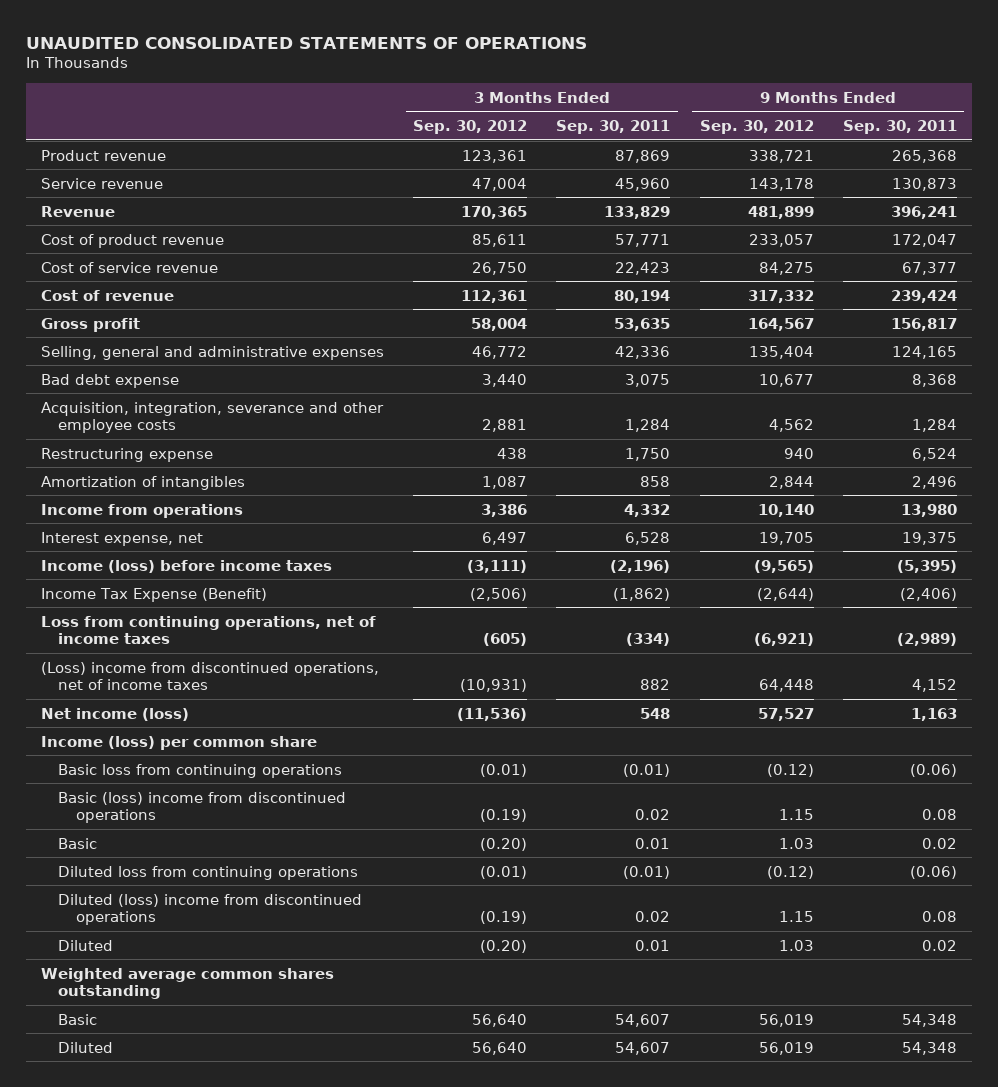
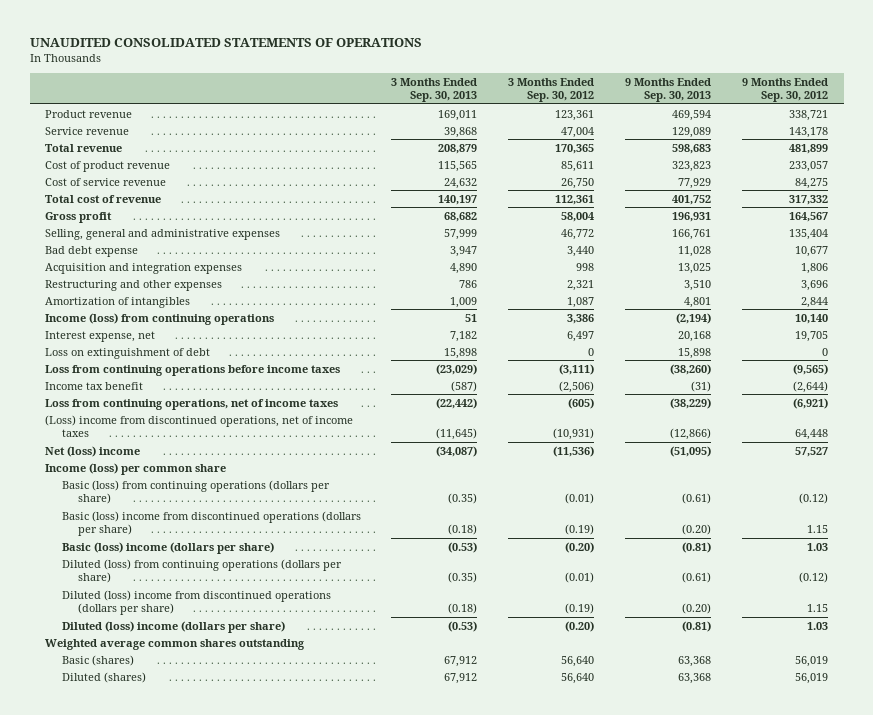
[556,119,671,134] Sep. 30, 2011 -> none
[843,119,958,134] Sep. 30, 2011 -> none
none -> [391,77,478,103] 3 Months Ended Sep. 30, 2013
none -> [625,77,712,103] 9 Months Ended Sep. 30, 2013
[40,205,115,217] Revenue -> [45,143,123,152] Total revenue
[40,289,174,301] Cost of revenue -> [45,194,162,203] Total cost of revenue
[40,401,384,434] Acquisition, integration, severance and other employee costs -> none
none -> [45,262,243,274] Acquisition and integration expenses
[40,447,213,462] Restructuring expense -> [45,279,223,291] Restructuring and other expenses
[496,447,527,459] 438 -> [567,279,595,291] 2,321
[783,447,814,459] 940 -> [801,279,829,291] 3,696
[40,503,243,518] Income from operations -> [45,312,275,325] Income (loss) from continuing operations
none -> [45,347,211,359] Loss on extinguishment of debt
[40,559,332,573] Income (loss) before income taxes -> [45,364,341,376] Loss from continuing operations before income taxes
[40,587,267,602] Income Tax Expense (Benefit) -> [45,381,144,390] Income tax benefit
[40,707,189,721] Net income (loss) -> [45,445,141,457] Net (loss) income
[58,763,343,778] Basic loss from continuing operations -> [61,479,330,505] Basic (loss) from continuing operations (dollars per share)
[58,791,347,824] Basic (loss) income from discontinued operations -> [61,510,361,537] Basic (loss) income from discontinued operations (dollars per share)
[58,837,98,849] Basic -> [61,541,274,554] Basic (loss) income (dollars per share)
[58,865,359,880] Diluted loss from continuing operations -> [61,558,342,584] Diluted (loss) from continuing operations (dollars per share)
[58,893,363,926] Diluted (loss) income from discontinued operations -> [61,589,331,616] Diluted (loss) income from discontinued operations (dollars per share)
[58,939,114,951] Diluted -> [61,620,285,633] Diluted (loss) income (dollars per share)
[58,1013,98,1025] Basic -> [61,654,134,666] Basic (shares)
[58,1041,114,1053] Diluted -> [61,671,146,683] Diluted (shares)

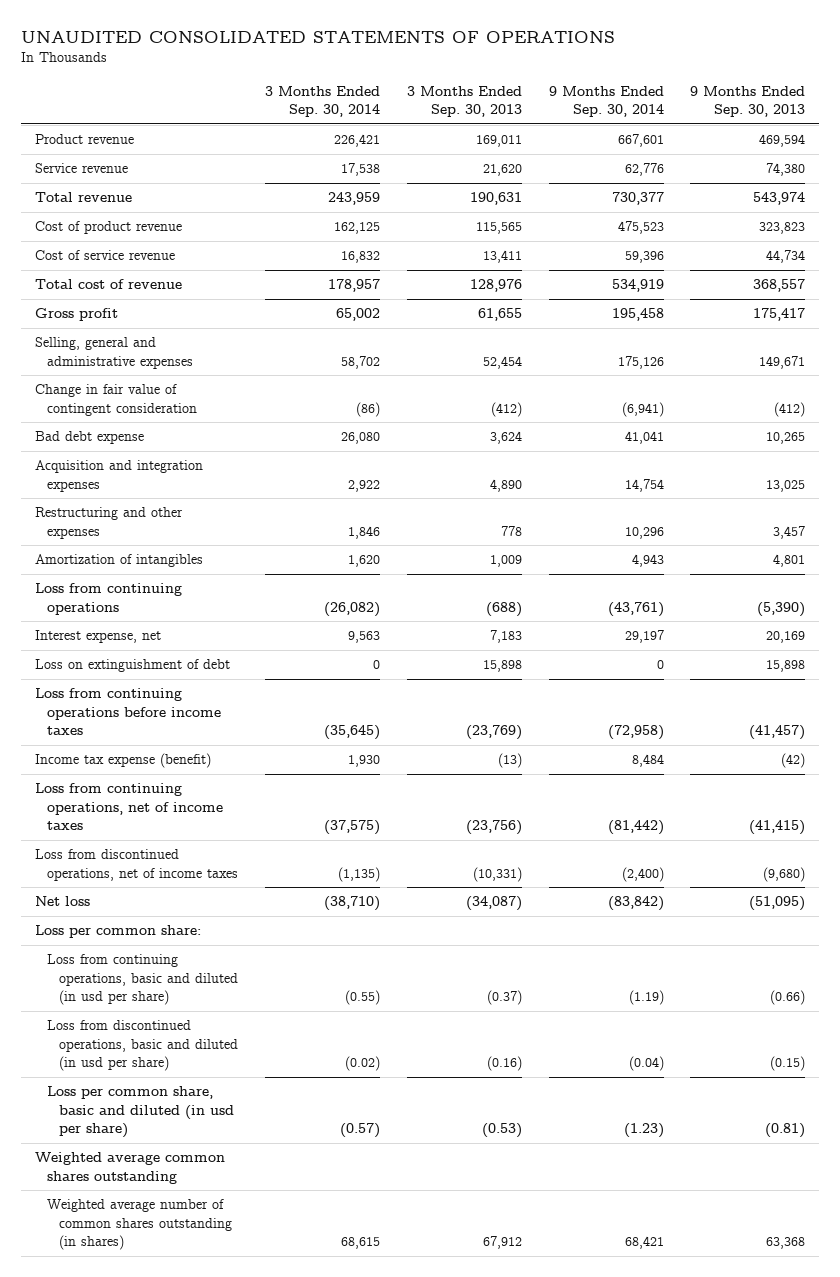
[508,77,595,103] 3 Months Ended Sep. 30, 2012 -> none
[742,77,829,103] 9 Months Ended Sep. 30, 2012 -> none
none -> [265,85,381,118] 3 Months Ended Sep. 30, 2014
none -> [548,85,664,118] 9 Months Ended Sep. 30, 2014
[444,126,478,138] 39,868 -> [482,164,522,177] 21,620
[672,126,712,138] 129,089 -> [766,163,806,177] 74,380
[438,143,478,154] 208,879 -> [469,192,522,206] 190,631
[672,143,712,154] 598,683 -> [753,192,806,206] 543,974
[444,177,478,189] 24,632 -> [482,250,522,264] 13,411
[678,177,712,189] 77,929 -> [766,250,806,264] 44,734
[438,194,478,205] 140,197 -> [469,279,522,293] 128,976
[672,194,712,205] 401,752 -> [753,279,806,293] 368,557
[444,211,478,222] 68,682 -> [477,308,522,322] 61,655
[672,211,712,222] 196,931 -> [753,308,806,322] 175,417
[444,228,478,240] 57,999 -> [482,355,522,369] 52,454
[672,228,712,240] 166,761 -> [759,355,806,369] 149,671
none -> [34,384,198,416] Change in fair value of contingent consideration
[450,245,478,257] 3,947 -> [489,431,522,445] 3,624
[678,245,712,257] 11,028 -> [766,432,806,445] 10,265
[459,279,478,288] 786 -> [500,525,522,536] 778
[684,279,712,291] 3,510 -> [773,525,806,539] 3,457
[45,312,275,325] Income (loss) from continuing operations -> [34,583,182,615] Loss from continuing operations
[465,313,478,322] 51 -> [485,601,522,617] (688)
[676,312,712,324] (2,194) -> [757,601,806,617] (5,390)
[450,330,478,342] 7,182 -> [489,630,522,644] 7,183
[678,330,712,342] 20,168 -> [766,631,806,644] 20,169
[61,558,342,584] Diluted (loss) from continuing operations (dollars per share) -> none
[61,589,331,616] Diluted (loss) income from discontinued operations (dollars per share) -> none
[61,620,285,633] Diluted (loss) income (dollars per share) -> none
[436,363,478,375] (23,029) -> [465,725,522,741] (23,769)
[670,363,712,375] (38,260) -> [749,725,806,741] (41,457)
[45,381,144,390] Income tax benefit -> [34,753,211,769] Income tax expense (benefit)
[451,380,478,392] (587) -> [497,753,522,769] (13)
[691,380,712,392] (31) -> [781,753,806,769] (42)
[436,397,478,409] (22,442) -> [465,820,522,836] (23,756)
[670,397,712,409] (38,229) -> [749,820,806,836] (41,415)
[45,414,354,438] (Loss) income from discontinued operations, net of income taxes -> [34,849,239,881] Loss from discontinued operations, net of income taxes
[436,428,478,441] (11,645) -> [472,866,522,882] (10,331)
[670,428,712,441] (12,866) -> [763,866,806,882] (9,680)
[45,445,141,457] Net (loss) income -> [34,896,90,907] Net loss
[45,462,227,475] Income (loss) per common share -> [34,925,201,939] Loss per common share:
[61,479,330,505] Basic (loss) from continuing operations (dollars per share) -> [47,954,239,1006] Loss from continuing operations, basic and diluted (in usd per share)
[448,493,478,505] (0.35) -> [486,990,522,1006] (0.37)
[682,493,712,505] (0.61) -> [770,990,806,1006] (0.66)
[61,510,361,537] Basic (loss) income from discontinued operations (dollars per share) -> [47,1020,239,1072] Loss from discontinued operations, basic and diluted (in usd per share)
[448,524,478,536] (0.18) -> [486,1056,522,1072] (0.16)
[682,524,712,536] (0.20) -> [770,1056,806,1072] (0.15)
[61,541,274,554] Basic (loss) income (dollars per share) -> [47,1086,235,1139] Loss per common share, basic and diluted (in usd per share)
[61,671,146,683] Diluted (shares) -> none
[61,654,134,666] Basic (shares) -> [47,1199,233,1251] Weighted average number of common shares outstanding (in shares)

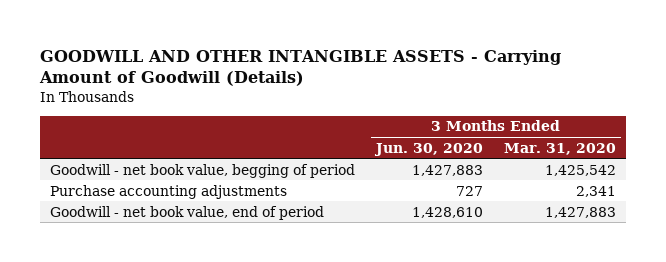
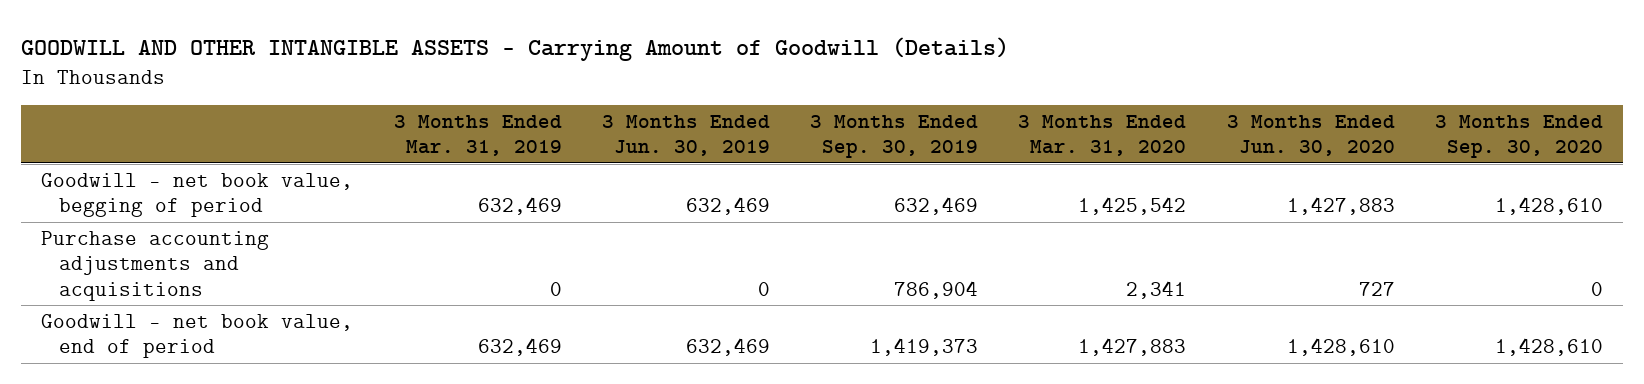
none -> [393,114,562,157] 3 Months Ended Mar. 31, 2019
none -> [601,114,770,157] 3 Months Ended Jun. 30, 2019
none -> [810,114,979,159] 3 Months Ended Sep. 30, 2019
none -> [1435,114,1604,159] 3 Months Ended Sep. 30, 2020
[50,184,288,199] Purchase accounting adjustments -> [41,230,270,301] Purchase accounting adjustments and acquisitions

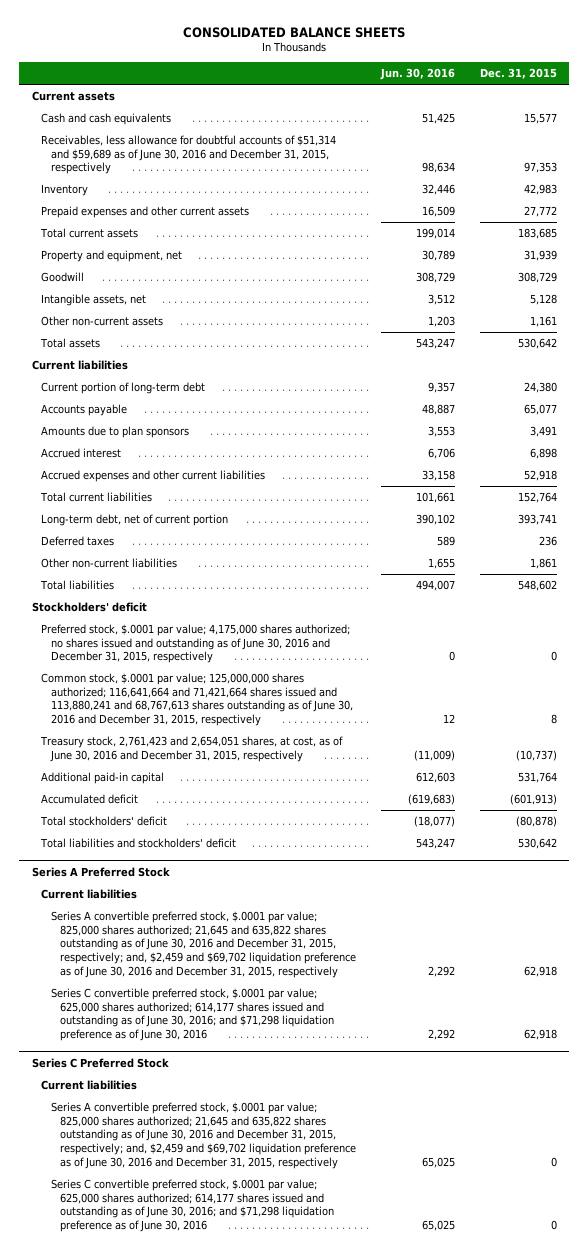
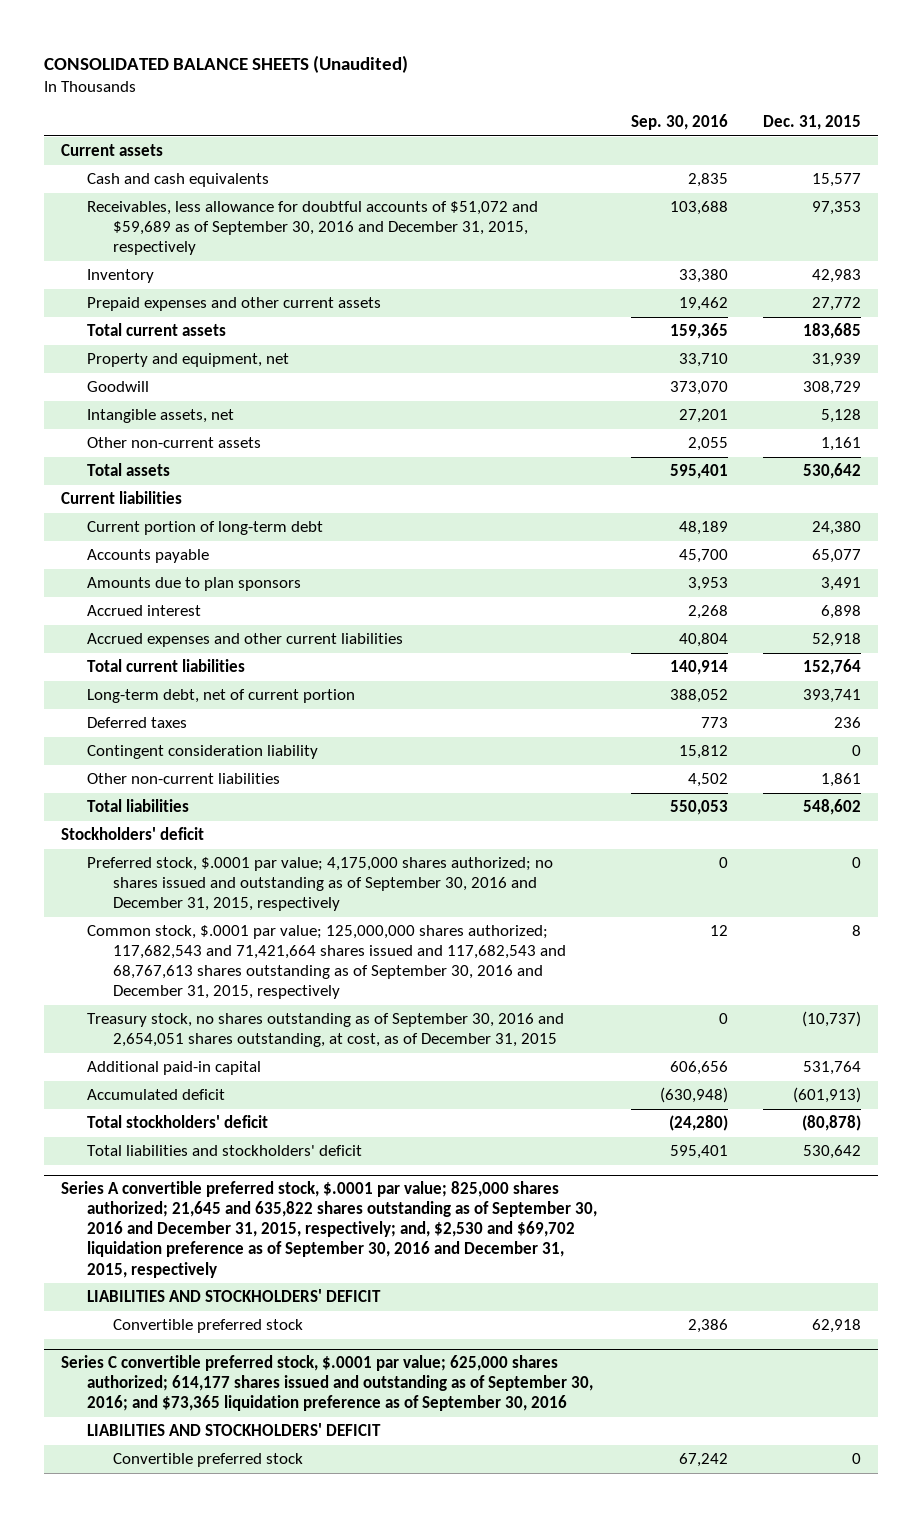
[183,26,406,38] CONSOLIDATED BALANCE SHEETS -> [44,54,409,73] CONSOLIDATED BALANCE SHEETS (Unaudited)
[380,68,456,81] Jun. 30, 2016 -> none
none -> [631,114,729,131] Sep. 30, 2016
[41,134,337,175] Receivables, less allowance for doubtful accounts of $51,314 and $59,689 as of June 30, 2016 and December 31, 2015, respectively -> [86,201,538,256] Receivables, less allowance for doubtful accounts of $51,072 and $59,689 as of September 30, 2016 and December 31, 2015, respectively
none -> [86,745,318,760] Contingent consideration liability
[41,623,351,664] Preferred stock, $.0001 par value; 4,175,000 shares authorized; no shares issued and outstanding as of June 30, 2016 and December 31, 2015, respectively -> [86,857,553,912] Preferred stock, $.0001 par value; 4,175,000 shares authorized; no shares issued and outstanding as of September 30, 2016 and December 31, 2015, respectively
[41,672,353,727] Common stock, $.0001 par value; 125,000,000 shares authorized; 116,641,664 and 71,421,664 shares issued and 113,880,241 and 68,767,613 shares outstanding as of June 30, 2016 and December 31, 2015, respectively -> [86,925,566,1000] Common stock, $.0001 par value; 125,000,000 shares authorized; 117,682,543 and 71,421,664 shares issued and 117,682,543 and 68,767,613 shares outstanding as of September 30, 2016 and December 31, 2015, respectively
[40,735,344,762] Treasury stock, 2,761,423 and 2,654,051 shares, at cost, as of June 30, 2016 and December 31, 2015, respectively -> [86,1013,564,1048] Treasury stock, no shares outstanding as of September 30, 2016 and 2,654,051 shares outstanding, at cost, as of December 31, 2015
[41,888,138,899] Current liabilities -> none
[50,987,335,1042] Series C convertible preferred stock, $.0001 par value; 625,000 shares authorized; 614,177 shares issued and outstanding as of June 30, 2016; and $71,298 liquidation preference as of June 30, 2016 -> none
[41,1079,138,1090] Current liabilities -> none
[50,1101,357,1170] Series A convertible preferred stock, $.0001 par value; 825,000 shares authorized; 21,645 and 635,822 shares outstanding as of June 30, 2016 and December 31, 2015, respectively; and, $2,459 and $69,702 liquidation preference as of June 30, 2016 and December 31, 2015, respectively -> none
[50,1178,335,1233] Series C convertible preferred stock, $.0001 par value; 625,000 shares authorized; 614,177 shares issued and outstanding as of June 30, 2016; and $71,298 liquidation preference as of June 30, 2016 -> none
[31,866,170,877] Series A Preferred Stock -> [61,1181,597,1278] Series A convertible preferred stock, $.0001 par value; 825,000 shares authorized; 21,645 and 635,822 shares outstanding as of September 30, 2016 and December 31, 2015, respectively; and, $2,530 and $69,702 liquidation preference as of September 30, 2016 and December 31, 2015, respectively
none -> [86,1289,381,1303] LIABILITIES AND STOCKHOLDERS' DEFICIT
[50,910,357,979] Series A convertible preferred stock, $.0001 par value; 825,000 shares authorized; 21,645 and 635,822 shares outstanding as of June 30, 2016 and December 31, 2015, respectively; and, $2,459 and $69,702 liquidation preference as of June 30, 2016 and December 31, 2015, respectively -> [112,1319,303,1334] Convertible preferred stock
[31,1057,169,1068] Series C Preferred Stock -> [61,1355,593,1412] Series C convertible preferred stock, $.0001 par value; 625,000 shares authorized; 614,177 shares issued and outstanding as of September 30, 2016; and $73,365 liquidation preference as of September 30, 2016
none -> [86,1423,381,1437] LIABILITIES AND STOCKHOLDERS' DEFICIT
none -> [112,1453,303,1468] Convertible preferred stock

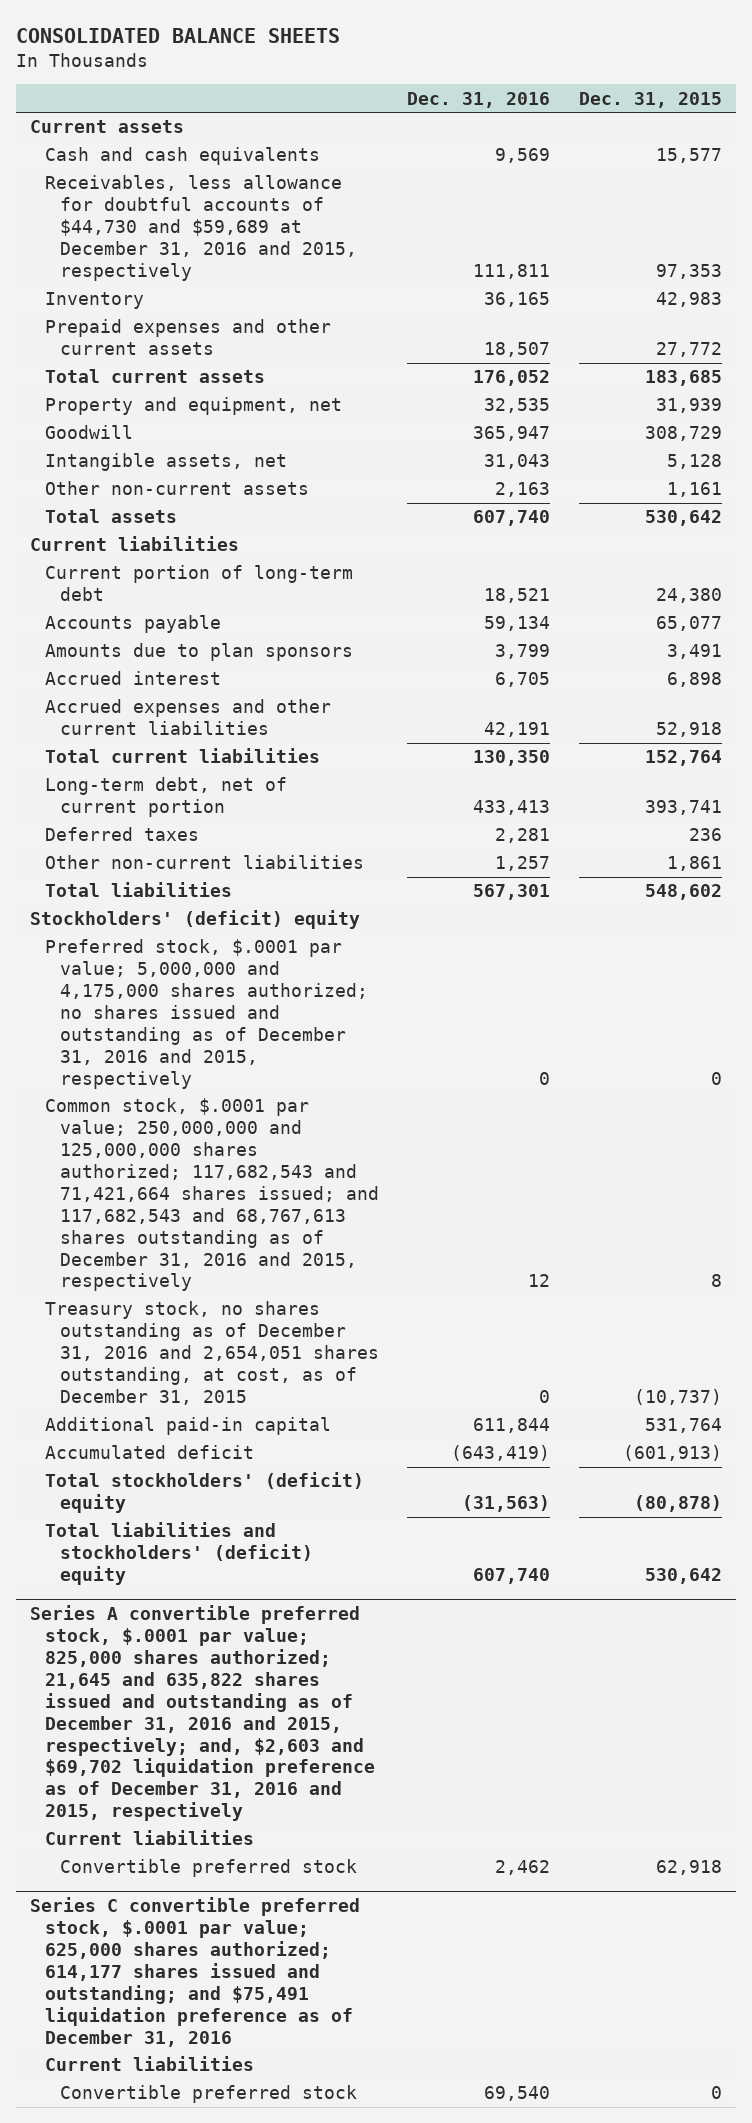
[44,54,409,73] CONSOLIDATED BALANCE SHEETS (Unaudited) -> [16,28,341,44] CONSOLIDATED BALANCE SHEETS
[631,114,729,131] Sep. 30, 2016 -> none
none -> [407,91,551,108] Dec. 31, 2016
[86,201,538,256] Receivables, less allowance for doubtful accounts of $51,072 and $59,689 as of September 30, 2016 and December 31, 2015, respectively -> [45,175,357,281] Receivables, less allowance for doubtful accounts of $44,730 and $59,689 at December 31, 2016 and 2015, respectively
[86,745,318,760] Contingent consideration liability -> none
[61,827,205,841] Stockholders' deficit -> [30,910,361,930] Stockholders' (deficit) equity
[86,857,553,912] Preferred stock, $.0001 par value; 4,175,000 shares authorized; no shares issued and outstanding as of September 30, 2016 and December 31, 2015, respectively -> [45,939,368,1089] Preferred stock, $.0001 par value; 5,000,000 and 4,175,000 shares authorized; no shares issued and outstanding as of December 31, 2016 and 2015, respectively
[86,925,566,1000] Common stock, $.0001 par value; 125,000,000 shares authorized; 117,682,543 and 71,421,664 shares issued and 117,682,543 and 68,767,613 shares outstanding as of September 30, 2016 and December 31, 2015, respectively -> [45,1098,379,1292] Common stock, $.0001 par value; 250,000,000 and 125,000,000 shares authorized; 117,682,543 and 71,421,664 shares issued; and 117,682,543 and 68,767,613 shares outstanding as of December 31, 2016 and 2015, respectively
[86,1013,564,1048] Treasury stock, no shares outstanding as of September 30, 2016 and 2,654,051 shares outstanding, at cost, as of December 31, 2015 -> [45,1301,379,1405] Treasury stock, no shares outstanding as of December 31, 2016 and 2,654,051 shares outstanding, at cost, as of December 31, 2015
[86,1289,381,1303] LIABILITIES AND STOCKHOLDERS' DEFICIT -> none
[86,1115,268,1129] Total stockholders' deficit -> [45,1472,365,1514] Total stockholders' (deficit) equity
[86,1145,362,1157] Total liabilities and stockholders' deficit -> [45,1522,313,1586] Total liabilities and stockholders' (deficit) equity
[61,1181,597,1278] Series A convertible preferred stock, $.0001 par value; 825,000 shares authorized; 21,645 and 635,822 shares outstanding as of September 30, 2016 and December 31, 2015, respectively; and, $2,530 and $69,702 liquidation preference as of September 30, 2016 and December 31, 2015, respectively -> [30,1605,376,1822] Series A convertible preferred stock, $.0001 par value; 825,000 shares authorized; 21,645 and 635,822 shares issued and outstanding as of December 31, 2016 and 2015, respectively; and, $2,603 and $69,702 liquidation preference as of December 31, 2016 and 2015, respectively
none -> [45,1830,255,1846] Current liabilities
[86,1423,381,1437] LIABILITIES AND STOCKHOLDERS' DEFICIT -> none
[61,1355,593,1412] Series C convertible preferred stock, $.0001 par value; 625,000 shares authorized; 614,177 shares issued and outstanding as of September 30, 2016; and $73,365 liquidation preference as of September 30, 2016 -> [30,1897,361,2047] Series C convertible preferred stock, $.0001 par value; 625,000 shares authorized; 614,177 shares issued and outstanding; and $75,491 liquidation preference as of December 31, 2016
none -> [45,2056,255,2072] Current liabilities

